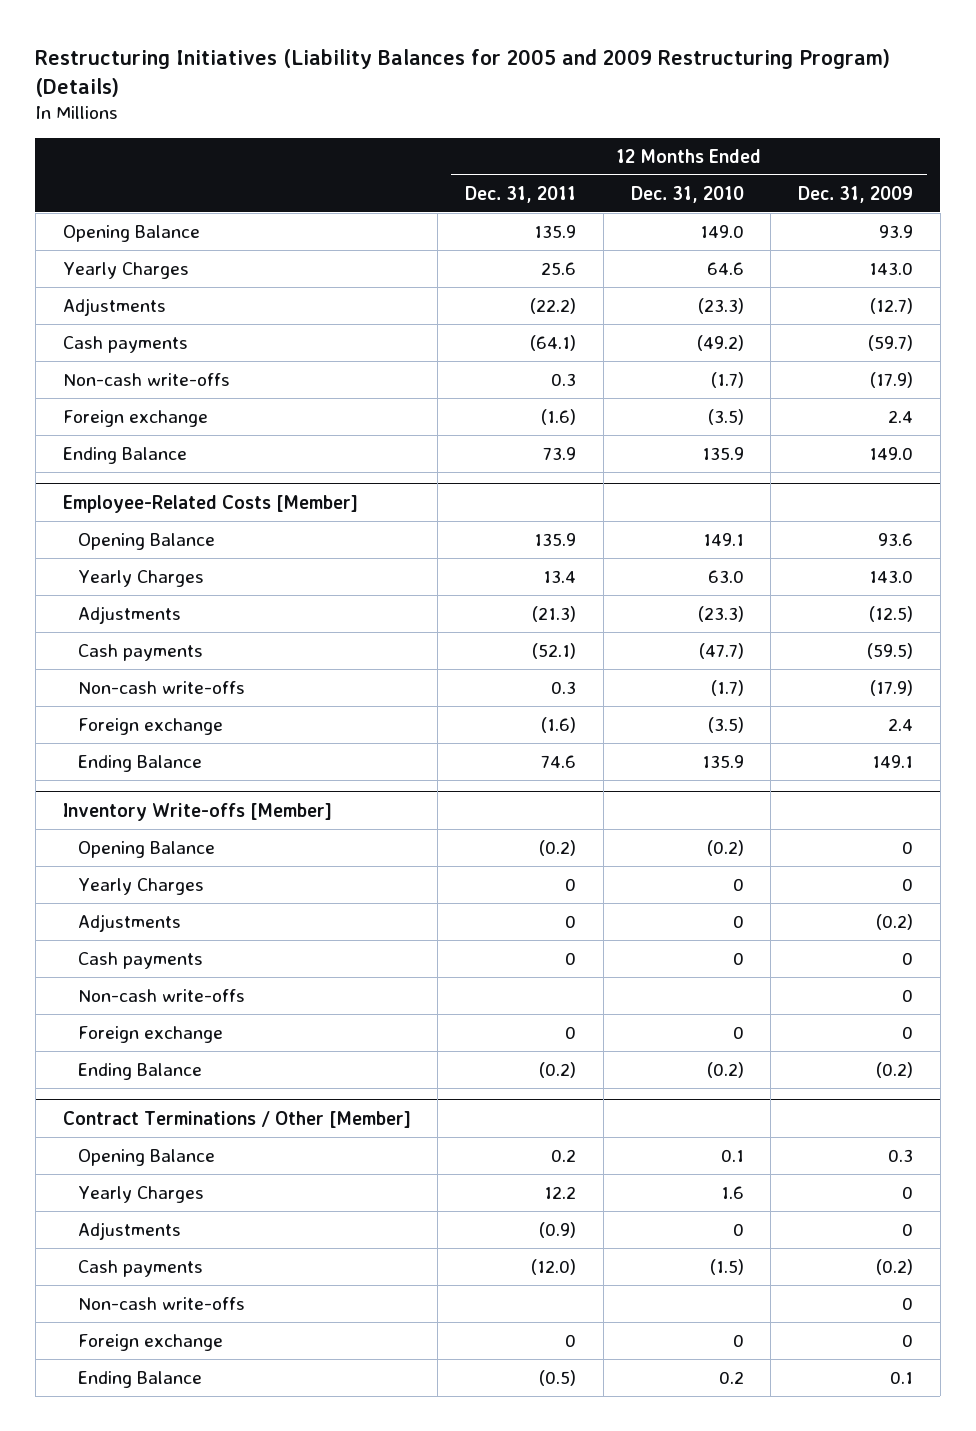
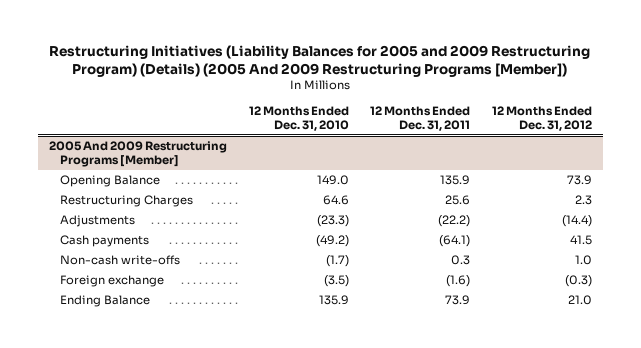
[35,48,891,97] Restructuring Initiatives (Liability Balances for 2005 and 2009 Restructuring Program) (Details) -> [49,44,591,77] Restructuring Initiatives (Liability Balances for 2005 and 2009 Restructuring Program) (Details) (2005 And 2009 Restructuring Programs [Member])
[797,185,913,203] Dec. 31, 2009 -> none
none -> [492,106,593,132] 12 Months Ended Dec. 31, 2012
none -> [48,141,227,168] 2005 And 2009 Restructuring Programs [Member]
[62,261,189,279] Yearly Charges -> [59,195,193,208] Restructuring Charges
[62,494,358,513] Employee-Related Costs [Member] -> none
[78,532,216,550] Opening Balance -> none
[78,569,205,587] Yearly Charges -> none
[78,605,182,624] Adjustments -> none
[78,643,204,661] Cash payments -> none
[78,680,246,694] Non-cash write-offs -> none
[78,717,224,735] Foreign exchange -> none
[78,754,203,772] Ending Balance -> none
[62,802,332,821] Inventory Write-offs [Member] -> none
[78,840,216,858] Opening Balance -> none
[78,877,205,895] Yearly Charges -> none
[78,913,182,932] Adjustments -> none
[78,951,204,969] Cash payments -> none
[78,988,246,1002] Non-cash write-offs -> none
[78,1025,224,1043] Foreign exchange -> none
[78,1062,203,1080] Ending Balance -> none
[62,1110,411,1128] Contract Terminations / Other [Member] -> none
[78,1148,216,1166] Opening Balance -> none
[78,1185,205,1203] Yearly Charges -> none
[78,1221,182,1240] Adjustments -> none
[78,1259,204,1277] Cash payments -> none
[78,1296,246,1310] Non-cash write-offs -> none
[78,1333,224,1351] Foreign exchange -> none
[78,1370,203,1388] Ending Balance -> none

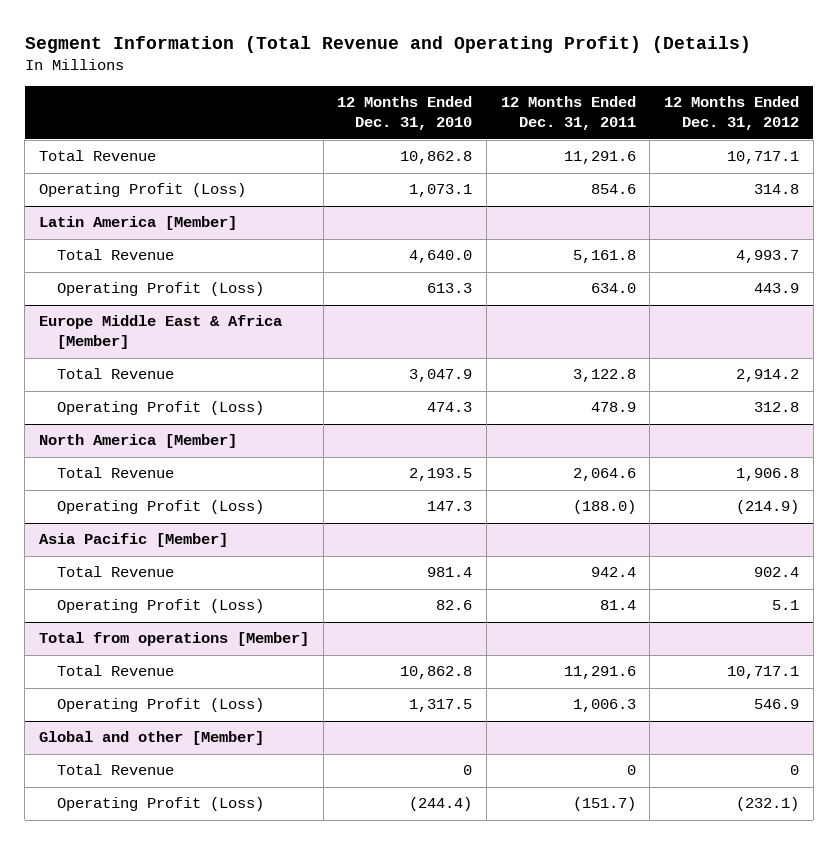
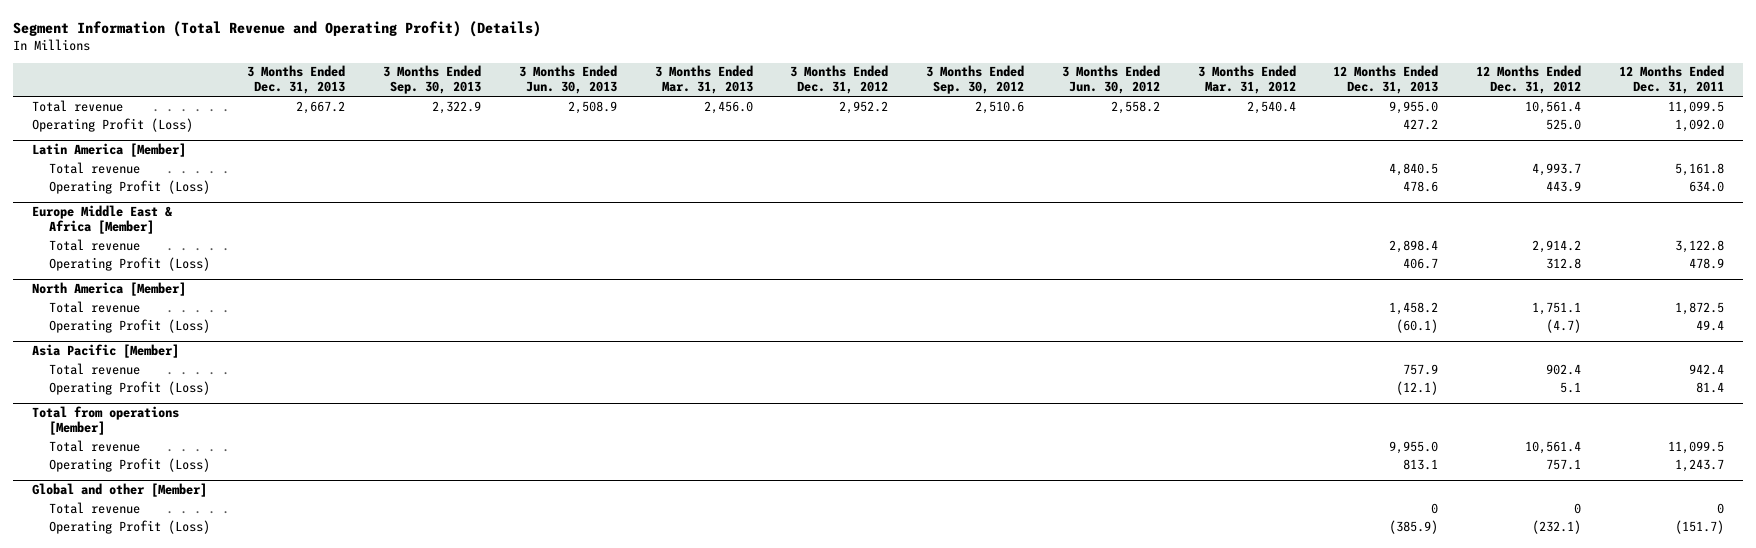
[337,96,473,131] 12 Months Ended Dec. 31, 2010 -> none
none -> [247,65,346,95] 3 Months Ended Dec. 31, 2013
none -> [383,65,482,95] 3 Months Ended Sep. 30, 2013
none -> [518,65,617,95] 3 Months Ended Jun. 30, 2013
none -> [654,65,753,95] 3 Months Ended Mar. 31, 2013
none -> [790,65,889,95] 3 Months Ended Dec. 31, 2012
none -> [926,65,1025,95] 3 Months Ended Sep. 30, 2012
none -> [1061,65,1160,95] 3 Months Ended Jun. 30, 2012
none -> [1197,65,1296,95] 3 Months Ended Mar. 31, 2012
none -> [1333,65,1439,95] 12 Months Ended Dec. 31, 2013
[39,150,157,162] Total Revenue -> [31,99,123,112] Total revenue
[563,151,636,165] 11,291.6 -> [1667,100,1724,114] 11,099.5
[727,151,800,165] 10,717.1 -> [1525,100,1582,114] 10,561.4
[590,184,636,195] 854.6 -> [1674,118,1724,132] 1,092.0
[754,184,800,195] 314.8 -> [1546,118,1582,130] 525.0
[56,249,174,261] Total Revenue -> [48,161,140,174] Total revenue
[56,368,174,380] Total Revenue -> [48,238,140,251] Total revenue
[56,467,174,479] Total Revenue -> [48,300,140,313] Total revenue
[572,468,636,482] 2,064.6 -> [1674,301,1724,315] 1,872.5
[736,468,800,482] 1,906.8 -> [1532,301,1582,315] 1,751.1
[572,500,636,515] (188.0) -> [1695,319,1724,331] 49.4
[736,500,800,515] (214.9) -> [1546,318,1582,333] (4.7)
[56,566,174,578] Total Revenue -> [48,362,140,375] Total revenue
[56,665,174,677] Total Revenue -> [48,439,140,452] Total revenue
[563,666,636,680] 11,291.6 -> [1667,440,1724,454] 11,099.5
[727,666,800,680] 10,717.1 -> [1525,440,1582,454] 10,561.4
[572,699,636,713] 1,006.3 -> [1674,458,1724,472] 1,243.7
[754,699,800,710] 546.9 -> [1546,458,1582,470] 757.1
[56,764,174,776] Total Revenue -> [48,501,140,514] Total revenue

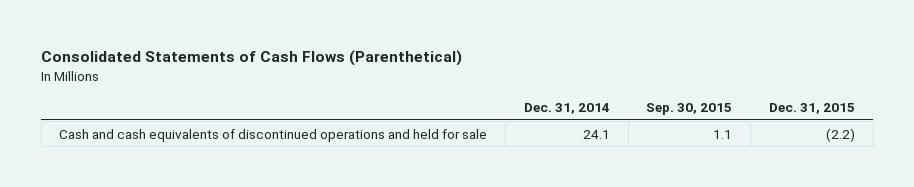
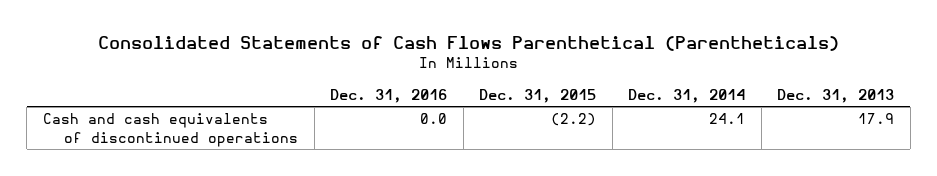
[41,50,463,67] Consolidated Statements of Cash Flows (Parenthetical) -> [97,35,839,51] Consolidated Statements of Cash Flows Parenthetical (Parentheticals)
[646,102,733,115] Sep. 30, 2015 -> none
none -> [330,88,448,103] Dec. 31, 2016
none -> [777,88,895,103] Dec. 31, 2013
[59,128,488,142] Cash and cash equivalents of discontinued operations and held for sale -> [42,113,299,147] Cash and cash equivalents of discontinued operations

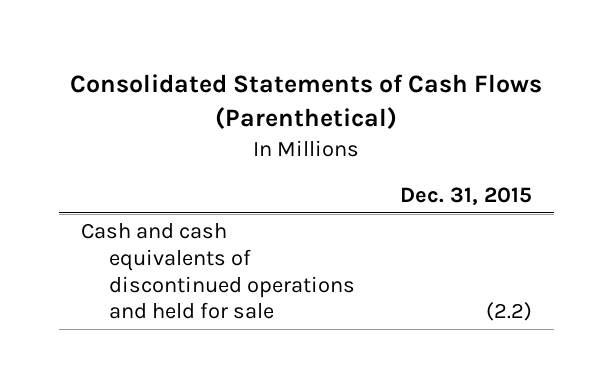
[97,35,839,51] Consolidated Statements of Cash Flows Parenthetical (Parentheticals) -> [70,74,543,130] Consolidated Statements of Cash Flows (Parenthetical)
[330,88,448,103] Dec. 31, 2016 -> none
[628,88,746,103] Dec. 31, 2014 -> none
[777,88,895,103] Dec. 31, 2013 -> none
[42,113,299,147] Cash and cash equivalents of discontinued operations -> [80,223,356,320] Cash and cash equivalents of discontinued operations and held for sale

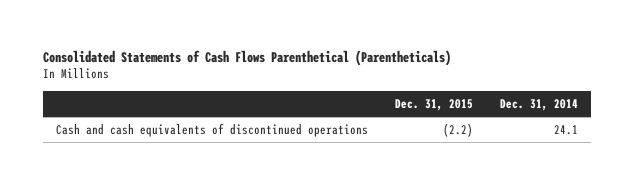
[70,74,543,130] Consolidated Statements of Cash Flows (Parenthetical) -> [42,49,451,66] Consolidated Statements of Cash Flows Parenthetical (Parentheticals)
none -> [499,98,578,111] Dec. 31, 2014
[80,223,356,320] Cash and cash equivalents of discontinued operations and held for sale -> [56,122,369,137] Cash and cash equivalents of discontinued operations

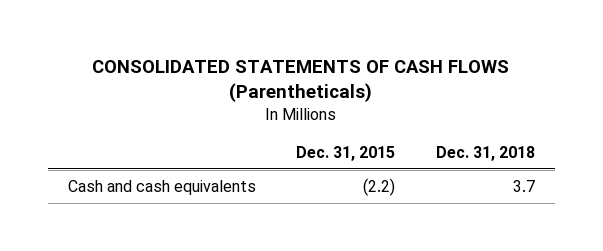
[42,49,451,66] Consolidated Statements of Cash Flows Parenthetical (Parentheticals) -> [92,60,510,103] CONSOLIDATED STATEMENTS OF CASH FLOWS (Parentheticals)
[499,98,578,111] Dec. 31, 2014 -> none
none -> [435,146,535,162] Dec. 31, 2018
[56,122,369,137] Cash and cash equivalents of discontinued operations -> [68,180,257,196] Cash and cash equivalents

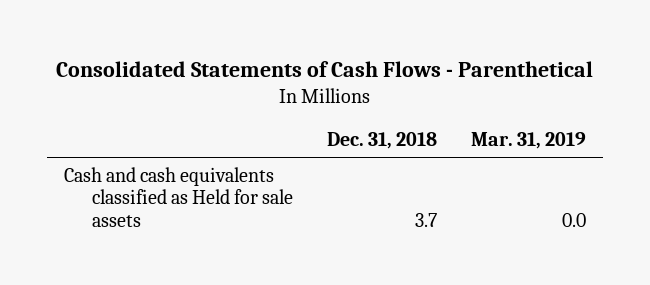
[92,60,510,103] CONSOLIDATED STATEMENTS OF CASH FLOWS (Parentheticals) -> [55,61,593,78] Consolidated Statements of Cash Flows - Parenthetical
[296,146,396,162] Dec. 31, 2015 -> none
none -> [470,132,586,150] Mar. 31, 2019
[68,180,257,196] Cash and cash equivalents -> [64,166,293,227] Cash and cash equivalents classified as Held for sale assets

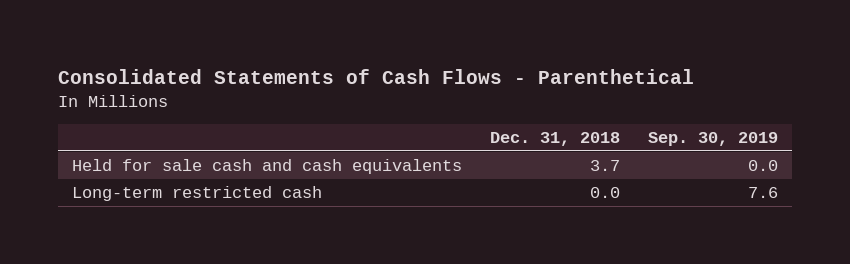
[470,132,586,150] Mar. 31, 2019 -> none
none -> [647,131,778,146] Sep. 30, 2019
[64,166,293,227] Cash and cash equivalents classified as Held for sale assets -> [71,158,462,174] Held for sale cash and cash equivalents
none -> [71,185,322,201] Long-term restricted cash

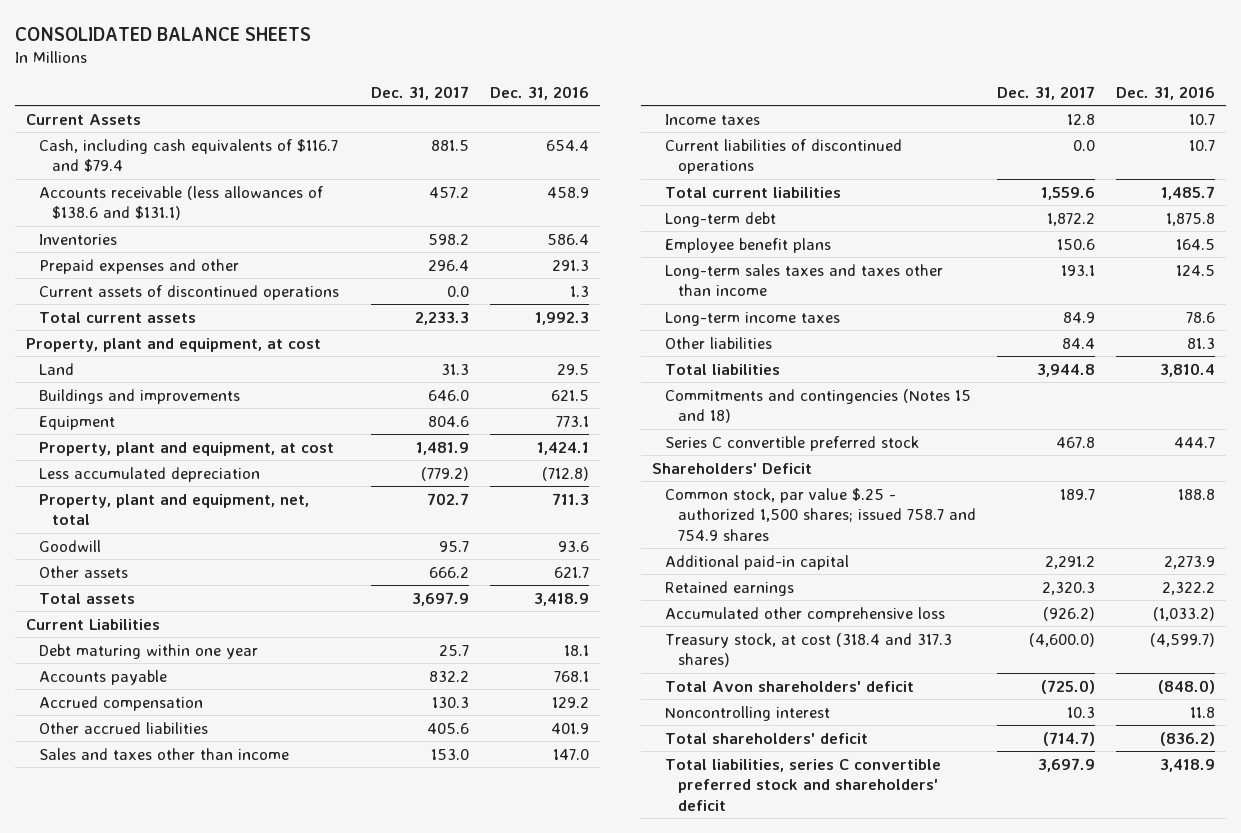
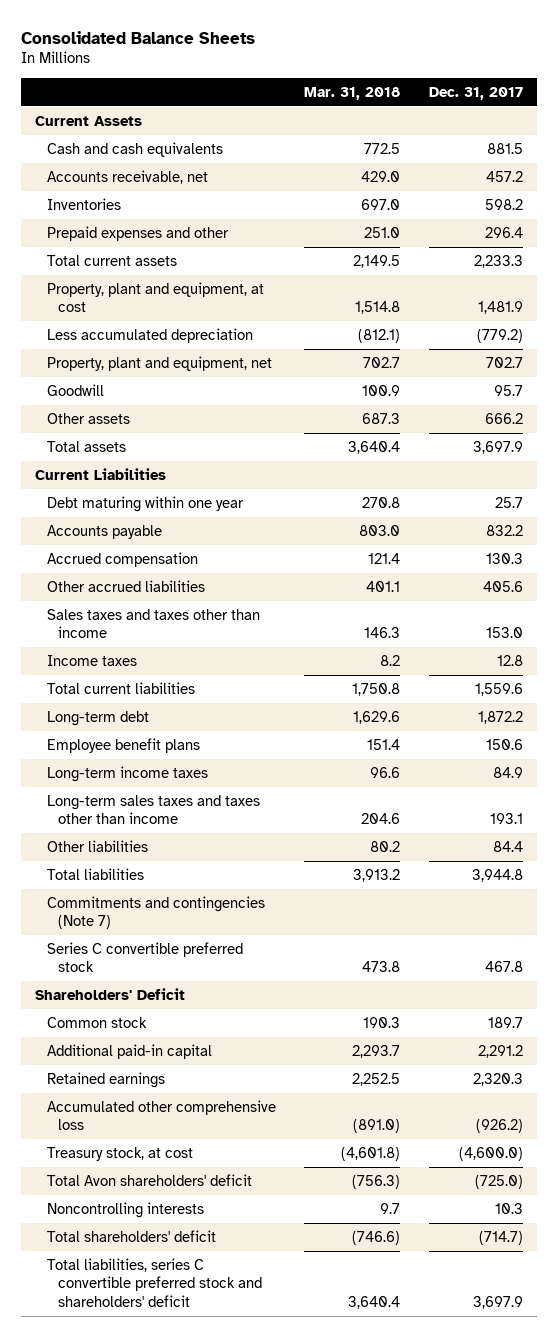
[15,26,312,41] CONSOLIDATED BALANCE SHEETS -> [20,30,255,44] Consolidated Balance Sheets
[490,86,590,101] Dec. 31, 2016 -> none
none -> [304,86,401,100] Mar. 31, 2018
[38,138,338,173] Cash, including cash equivalents of $116.7 and $79.4 -> [46,141,223,157] Cash and cash equivalents
[38,185,323,221] Accounts receivable (less allowances of $138.6 and $131.1) -> [46,169,208,184] Accounts receivable, net
[38,284,339,300] Current assets of discontinued operations -> none
[25,337,321,352] Property, plant and equipment, at cost -> none
[38,362,74,375] Land -> none
[38,388,240,404] Buildings and improvements -> none
[38,415,115,430] Equipment -> none
[38,493,309,526] Property, plant and equipment, net, total -> [46,355,272,371] Property, plant and equipment, net
[38,747,289,760] Sales and taxes other than income -> [46,608,260,639] Sales taxes and taxes other than income
[664,138,902,175] Current liabilities of discontinued operations -> none
[664,263,943,297] Long-term sales taxes and taxes other than income -> [46,794,260,825] Long-term sales taxes and taxes other than income
[664,388,971,424] Commitments and contingencies (Notes 15 and 18) -> [46,895,265,930] Commitments and contingencies (Note 7)
[664,487,976,542] Common stock, par value $.25 - authorized 1,500 shares; issued 758.7 and 754.9 shares -> [46,1016,147,1028] Common stock
[664,632,952,668] Treasury stock, at cost (318.4 and 317.3 shares) -> [46,1146,193,1161] Treasury stock, at cost
[664,705,830,721] Noncontrolling interest -> [46,1201,204,1218] Noncontrolling interests

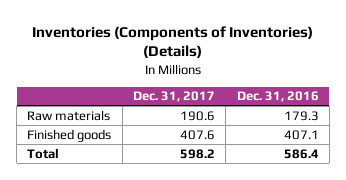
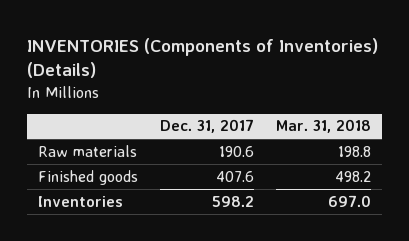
[31,25,313,59] Inventories (Components of Inventories) (Details) -> [27,37,379,79] INVENTORIES (Components of Inventories) (Details)
[236,91,319,103] Dec. 31, 2016 -> none
none -> [275,119,371,134] Mar. 31, 2018
[27,147,60,159] Total -> [38,195,124,207] Inventories

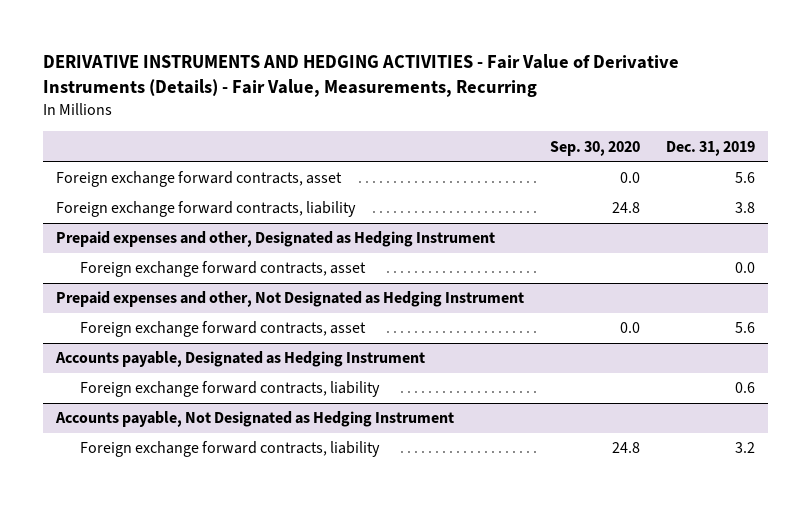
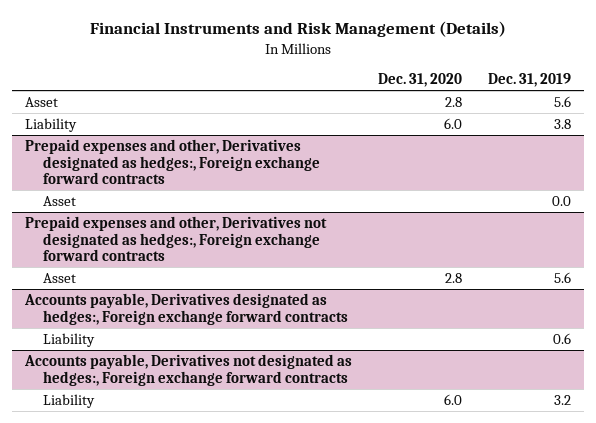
[42,54,679,98] DERIVATIVE INSTRUMENTS AND HEDGING ACTIVITIES - Fair Value of Derivative Instruments (Details) - Fair Value, Measurements, Recurring -> [90,21,507,38] Financial Instruments and Risk Management (Details)
[550,140,641,156] Sep. 30, 2020 -> none
none -> [378,72,463,87] Dec. 31, 2020
[55,231,495,248] Prepaid expenses and other, Designated as Hedging Instrument -> none
[55,291,524,308] Prepaid expenses and other, Not Designated as Hedging Instrument -> none
[54,351,425,368] Accounts payable, Designated as Hedging Instrument -> none
[54,411,454,428] Accounts payable, Not Designated as Hedging Instrument -> none
[55,171,342,188] Foreign exchange forward contracts, asset -> [24,96,58,107] Asset
[55,201,356,218] Foreign exchange forward contracts, liability -> [24,117,77,132] Liability
none -> [24,138,320,185] Prepaid expenses and other, Derivatives designated as hedges:, Foreign exchange forward contracts
[79,261,366,278] Foreign exchange forward contracts, asset -> [42,195,76,206] Asset
none -> [24,215,327,262] Prepaid expenses and other, Derivatives not designated as hedges:, Foreign exchange forward contracts
[79,321,366,338] Foreign exchange forward contracts, asset -> [42,272,76,283] Asset
none -> [23,292,348,325] Accounts payable, Derivatives designated as hedges:, Foreign exchange forward contracts
[79,381,380,398] Foreign exchange forward contracts, liability -> [42,332,95,347] Liability
none -> [23,353,352,386] Accounts payable, Derivatives not designated as hedges:, Foreign exchange forward contracts
[79,441,380,458] Foreign exchange forward contracts, liability -> [42,393,95,408] Liability

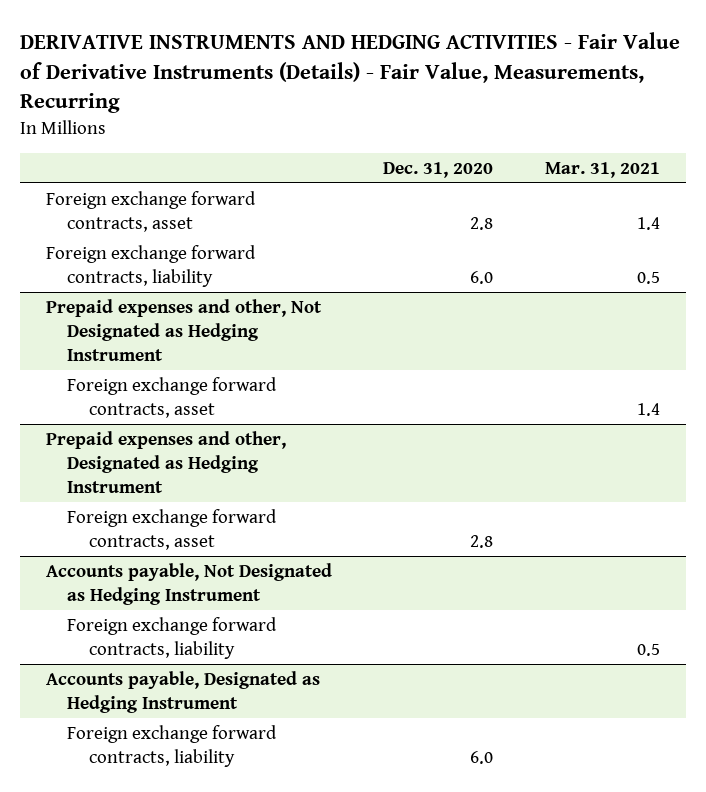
[90,21,507,38] Financial Instruments and Risk Management (Details) -> [20,32,681,114] DERIVATIVE INSTRUMENTS AND HEDGING ACTIVITIES - Fair Value of Derivative Instruments (Details) - Fair Value, Measurements, Recurring
[488,72,572,87] Dec. 31, 2019 -> none
none -> [545,161,661,178] Mar. 31, 2021
[24,138,320,185] Prepaid expenses and other, Derivatives designated as hedges:, Foreign exchange forward contracts -> none
[24,215,327,262] Prepaid expenses and other, Derivatives not designated as hedges:, Foreign exchange forward contracts -> none
[23,292,348,325] Accounts payable, Derivatives designated as hedges:, Foreign exchange forward contracts -> none
[23,353,352,386] Accounts payable, Derivatives not designated as hedges:, Foreign exchange forward contracts -> none
[24,96,58,107] Asset -> [45,190,256,232] Foreign exchange forward contracts, asset
[24,117,77,132] Liability -> [45,244,256,287] Foreign exchange forward contracts, liability
none -> [45,298,322,361] Prepaid expenses and other, Not Designated as Hedging Instrument
[42,195,76,206] Asset -> [67,376,278,418] Foreign exchange forward contracts, asset
none -> [45,430,286,493] Prepaid expenses and other, Designated as Hedging Instrument
[42,272,76,283] Asset -> [67,508,278,550] Foreign exchange forward contracts, asset
none -> [45,562,332,605] Accounts payable, Not Designated as Hedging Instrument
[42,332,95,347] Liability -> [67,616,278,659] Foreign exchange forward contracts, liability
none -> [45,670,320,713] Accounts payable, Designated as Hedging Instrument
[42,393,95,408] Liability -> [67,724,278,767] Foreign exchange forward contracts, liability

